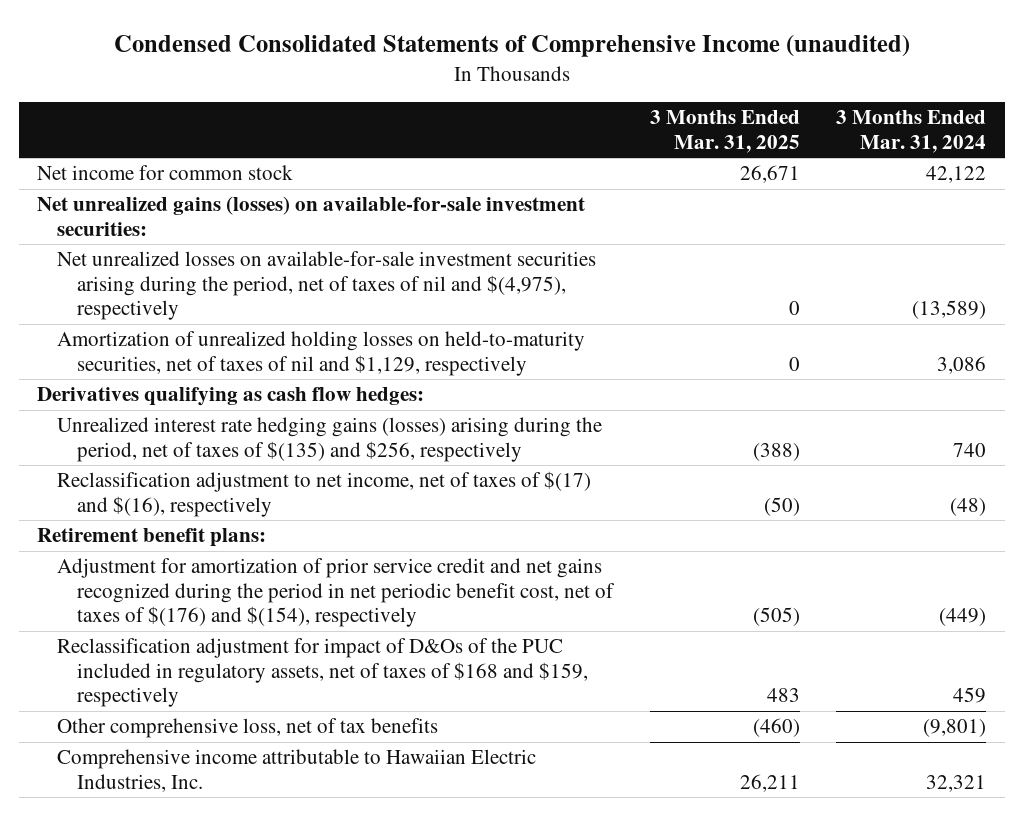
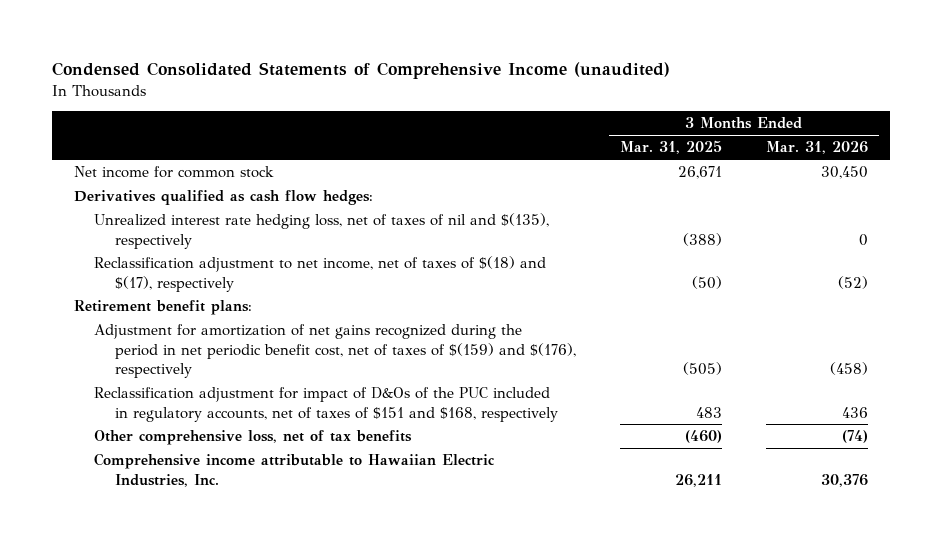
[836,110,987,153] 3 Months Ended Mar. 31, 2024 -> none
none -> [766,141,869,155] Mar. 31, 2026
[37,196,586,236] Net unrealized gains (losses) on available-for-sale investment securities: -> none
[57,251,597,321] Net unrealized losses on available-for-sale investment securities arising during the period, net of taxes of nil and $(4,975), respectively -> none
[57,331,586,376] Amortization of unrealized holding losses on held-to-maturity securities, net of taxes of nil and $1,129, respectively -> none
[37,387,425,407] Derivatives qualifying as cash flow hedges: -> [74,190,374,206] Derivatives qualified as cash flow hedges:
[57,417,603,462] Unrealized interest rate hedging gains (losses) arising during the period, net of taxes of $(135) and $256, respectively -> [94,213,550,249] Unrealized interest rate hedging loss, net of taxes of nil and $(135), respectively
[57,471,592,517] Reclassification adjustment to net income, net of taxes of $(17) and $(16), respectively -> [94,256,547,292] Reclassification adjustment to net income, net of taxes of $(18) and $(17), respectively
[57,558,615,628] Adjustment for amortization of prior service credit and net gains recognized during the period in net periodic benefit cost, net of taxes of $(176) and $(154), respectively -> [94,324,576,378] Adjustment for amortization of net gains recognized during the period in net periodic benefit cost, net of taxes of $(159) and $(176), respectively
[57,638,588,708] Reclassification adjustment for impact of D&Os of the PUC included in regulatory assets, net of taxes of $168 and $159, respectively -> [94,387,558,422] Reclassification adjustment for impact of D&Os of the PUC included in regulatory accounts, net of taxes of $151 and $168, respectively

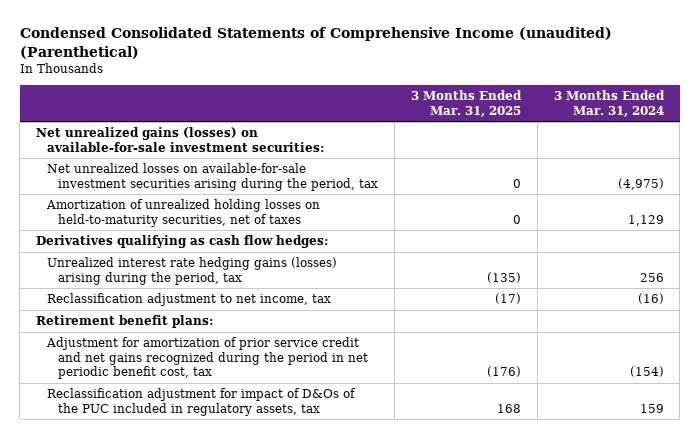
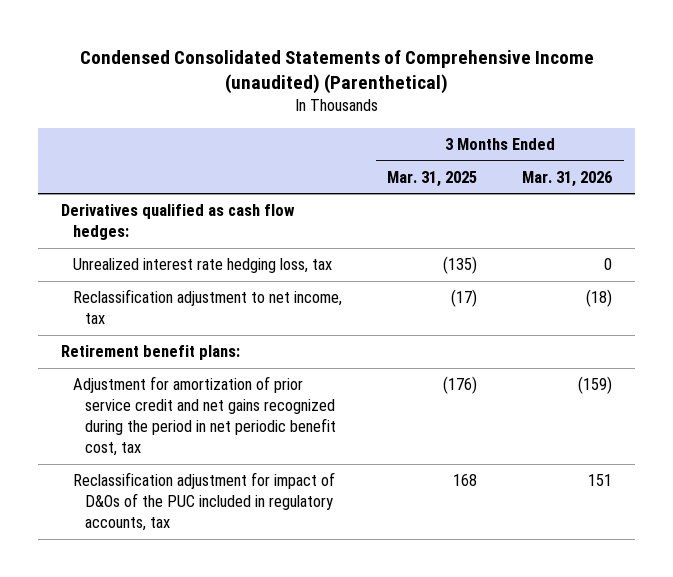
[553,90,665,117] 3 Months Ended Mar. 31, 2024 -> none
none -> [522,170,613,187] Mar. 31, 2026
[36,127,325,152] Net unrealized gains (losses) on available-for-sale investment securities: -> none
[47,163,379,191] Net unrealized losses on available-for-sale investment securities arising during the period, tax -> none
[46,199,321,227] Amortization of unrealized holding losses on held-to-maturity securities, net of taxes -> none
[36,235,329,249] Derivatives qualifying as cash flow hedges: -> [60,204,295,241] Derivatives qualified as cash flow hedges:
[47,257,338,285] Unrealized interest rate hedging gains (losses) arising during the period, tax -> [72,258,332,274] Unrealized interest rate hedging loss, tax
[47,388,357,416] Reclassification adjustment for impact of D&Os of the PUC included in regulatory assets, tax -> [72,472,335,532] Reclassification adjustment for impact of D&Os of the PUC included in regulatory accounts, tax

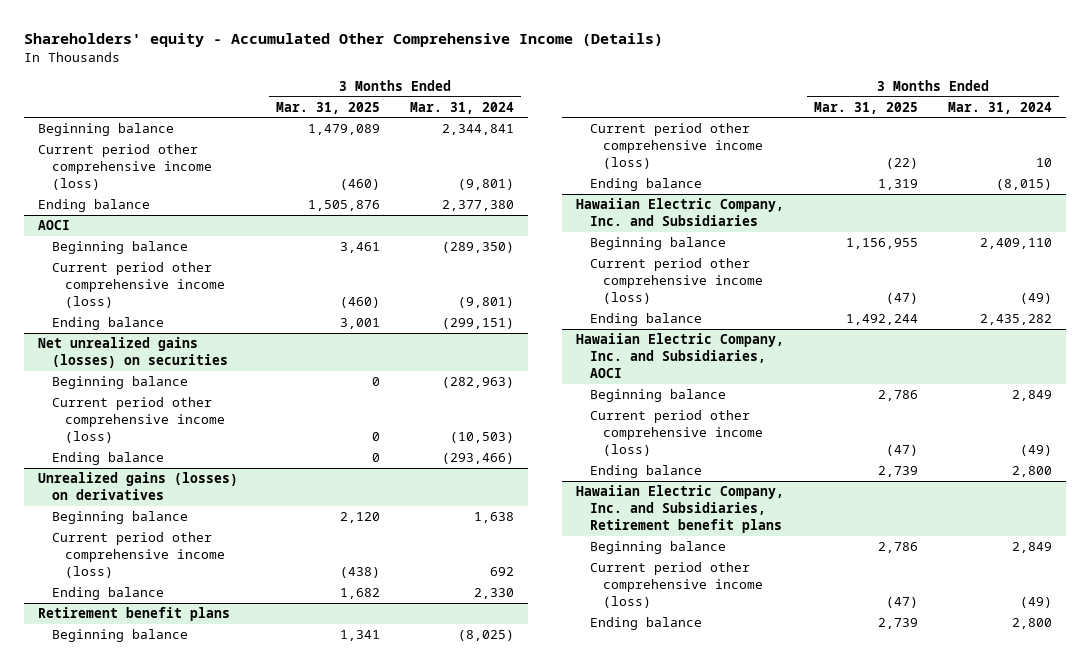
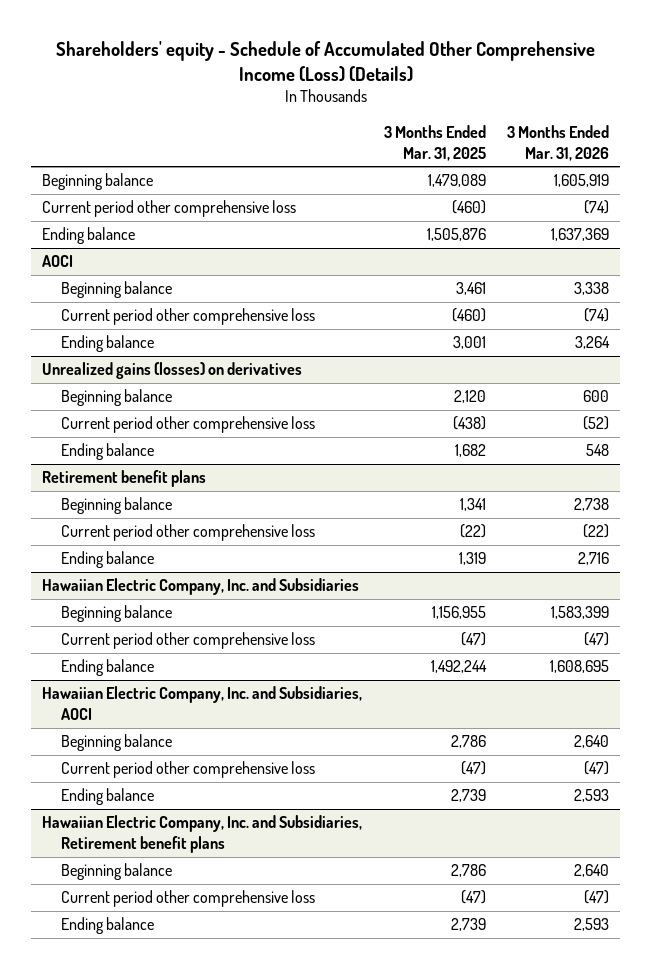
[23,33,663,48] Shareholders' equity - Accumulated Other Comprehensive Income (Details) -> [55,40,595,82] Shareholders' equity - Schedule of Accumulated Other Comprehensive Income (Loss) (Details)
[409,101,514,114] Mar. 31, 2024 -> none
none -> [507,124,610,161] 3 Months Ended Mar. 31, 2026
[38,144,212,191] Current period other comprehensive income (loss) -> [41,200,296,218] Current period other comprehensive loss
[51,262,226,309] Current period other comprehensive income (loss) -> [60,308,315,326] Current period other comprehensive loss
[38,337,228,369] Net unrealized gains (losses) on securities -> none
[51,376,188,390] Beginning balance -> none
[51,397,226,444] Current period other comprehensive income (loss) -> none
[51,452,164,466] Ending balance -> none
[51,532,226,579] Current period other comprehensive income (loss) -> [60,416,315,434] Current period other comprehensive loss
[589,123,764,170] Current period other comprehensive income (loss) -> [60,524,315,542] Current period other comprehensive loss
[589,258,764,305] Current period other comprehensive income (loss) -> [60,632,315,650] Current period other comprehensive loss
[589,410,764,457] Current period other comprehensive income (loss) -> [60,761,315,779] Current period other comprehensive loss
[589,562,764,609] Current period other comprehensive income (loss) -> [60,890,315,908] Current period other comprehensive loss

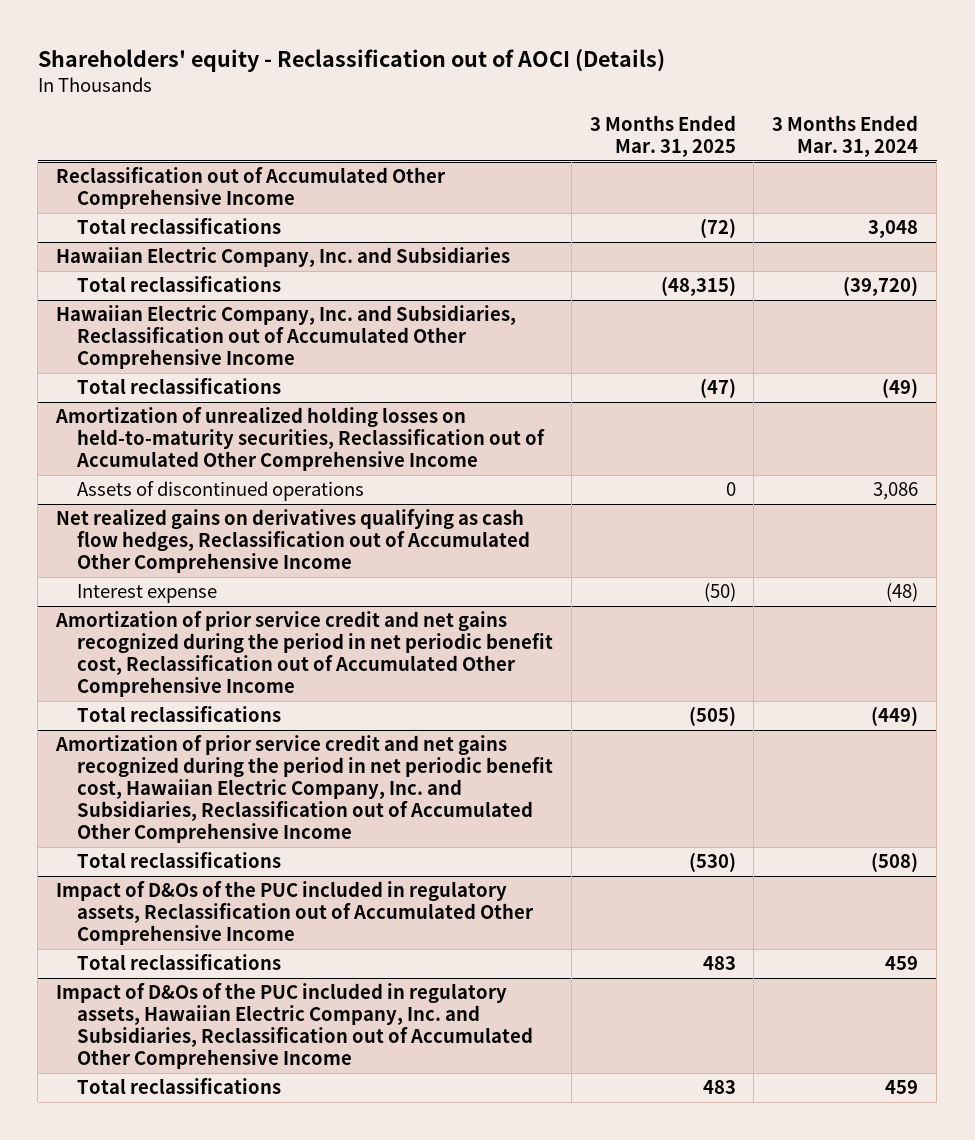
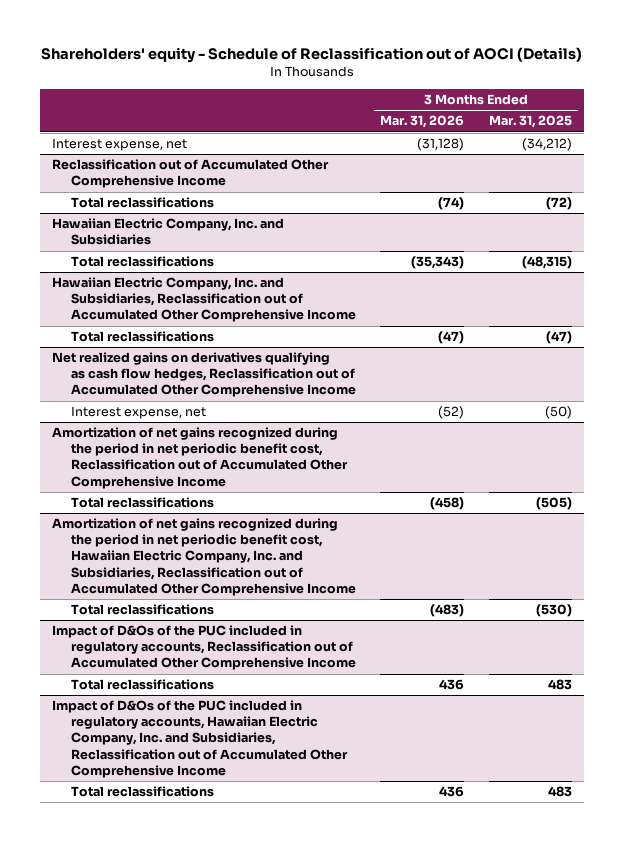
[37,48,665,72] Shareholders' equity - Reclassification out of AOCI (Details) -> [40,47,582,64] Shareholders' equity - Schedule of Reclassification out of AOCI (Details)
[772,115,919,158] 3 Months Ended Mar. 31, 2024 -> none
none -> [380,115,465,129] Mar. 31, 2026
none -> [52,138,188,152] Interest expense, net
[55,407,545,472] Amortization of unrealized holding losses on held-to-maturity securities, Reclassification out of Accumulated Other Comprehensive Income -> none
[76,481,364,502] Assets of discontinued operations -> none
[76,584,217,604] Interest expense -> [70,406,206,420] Interest expense, net
[55,611,553,698] Amortization of prior service credit and net gains recognized during the period in net periodic benefit cost, Reclassification out of Accumulated Other Comprehensive Income -> [52,427,348,489] Amortization of net gains recognized during the period in net periodic benefit cost, Reclassification out of Accumulated Other Comprehensive Income
[55,735,553,844] Amortization of prior service credit and net gains recognized during the period in net periodic benefit cost, Hawaiian Electric Company, Inc. and Subsidiaries, Reclassification out of Accumulated Other Comprehensive Income -> [52,518,356,596] Amortization of net gains recognized during the period in net periodic benefit cost, Hawaiian Electric Company, Inc. and Subsidiaries, Reclassification out of Accumulated Other Comprehensive Income
[56,881,534,946] Impact of D&Os of the PUC included in regulatory assets, Reclassification out of Accumulated Other Comprehensive Income -> [52,625,356,671] Impact of D&Os of the PUC included in regulatory accounts, Reclassification out of Accumulated Other Comprehensive Income
[56,983,533,1070] Impact of D&Os of the PUC included in regulatory assets, Hawaiian Electric Company, Inc. and Subsidiaries, Reclassification out of Accumulated Other Comprehensive Income -> [52,700,348,778] Impact of D&Os of the PUC included in regulatory accounts, Hawaiian Electric Company, Inc. and Subsidiaries, Reclassification out of Accumulated Other Comprehensive Income

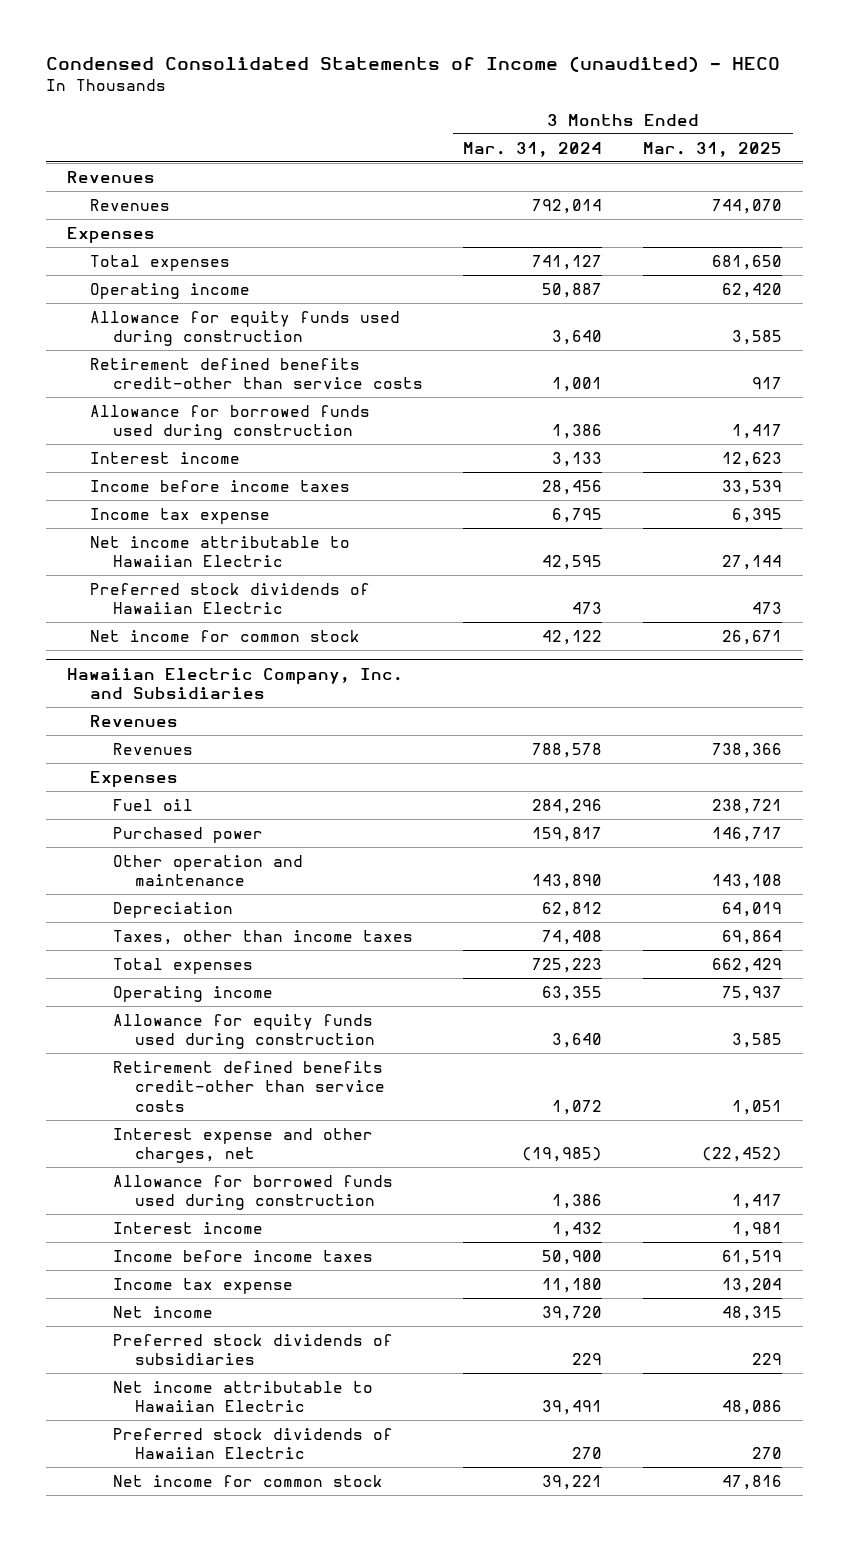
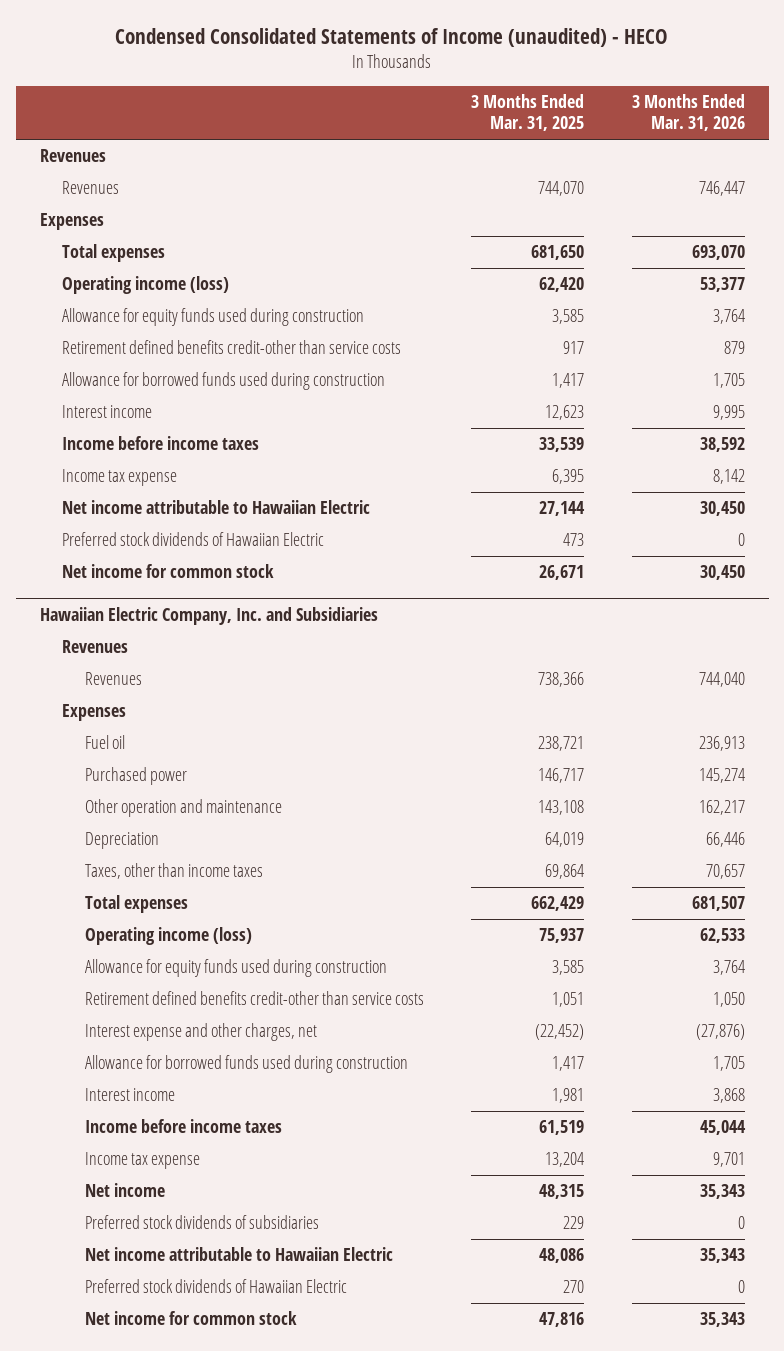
[463,141,603,157] Mar. 31, 2024 -> none
none -> [631,94,745,132] 3 Months Ended Mar. 31, 2026
[89,282,250,299] Operating income -> [62,276,230,295] Operating income (loss)
[112,985,273,1002] Operating income -> [85,927,253,946] Operating income (loss)

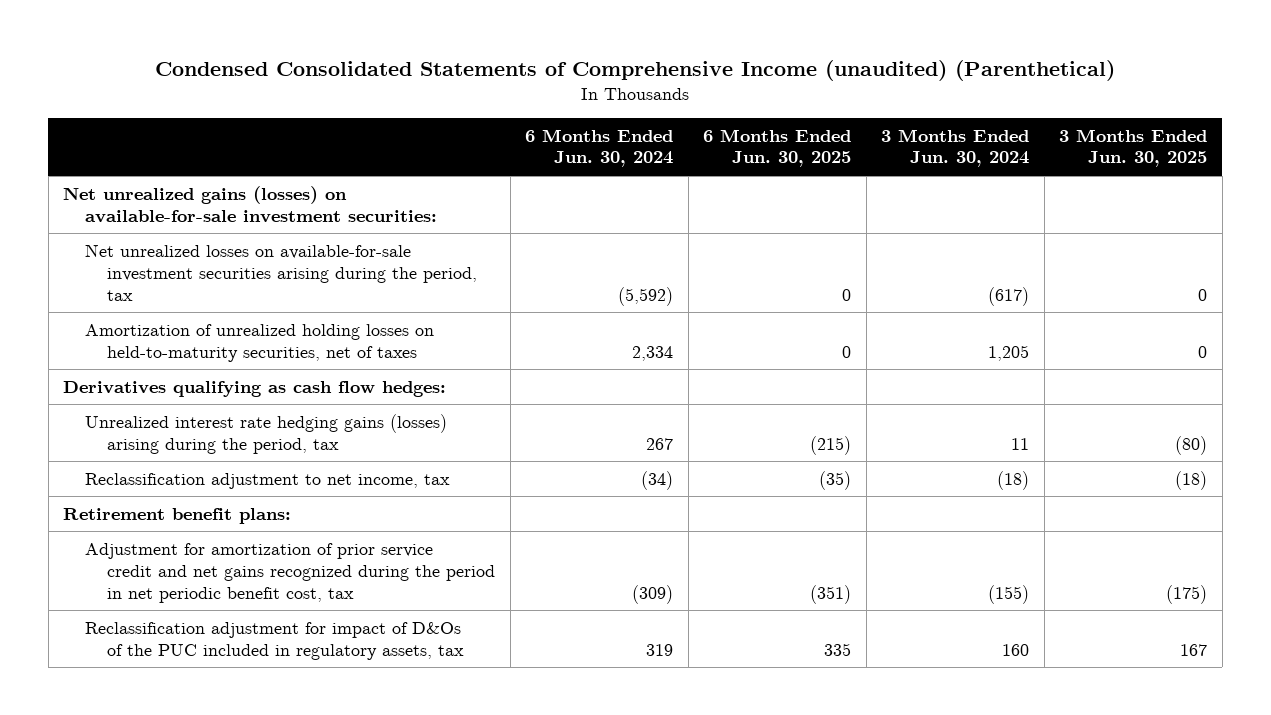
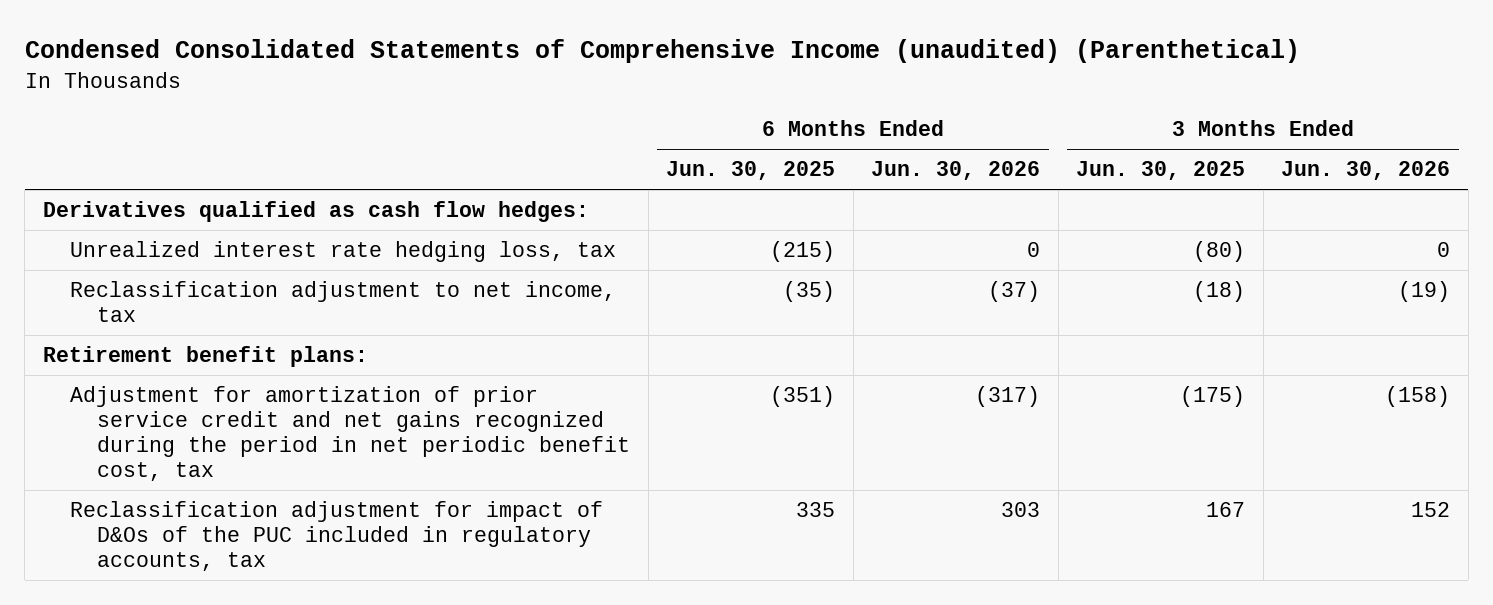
[525,128,674,168] 6 Months Ended Jun. 30, 2024 -> none
[881,128,1030,168] 3 Months Ended Jun. 30, 2024 -> none
none -> [871,161,1041,181] Jun. 30, 2026
none -> [1281,161,1451,181] Jun. 30, 2026
[63,185,438,223] Net unrealized gains (losses) on available-for-sale investment securities: -> none
[85,243,478,301] Net unrealized losses on available-for-sale investment securities arising during the period, tax -> none
[85,323,435,362] Amortization of unrealized holding losses on held-to-maturity securities, net of taxes -> none
[63,380,447,397] Derivatives qualifying as cash flow hedges: -> [42,201,589,223] Derivatives qualified as cash flow hedges:
[85,413,448,454] Unrealized interest rate hedging gains (losses) arising during the period, tax -> [69,241,616,263] Unrealized interest rate hedging loss, tax
[85,621,465,660] Reclassification adjustment for impact of D&Os of the PUC included in regulatory assets, tax -> [69,501,603,571] Reclassification adjustment for impact of D&Os of the PUC included in regulatory accounts, tax

